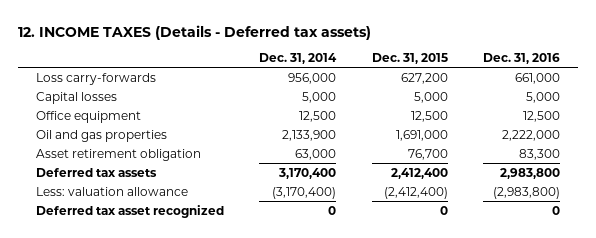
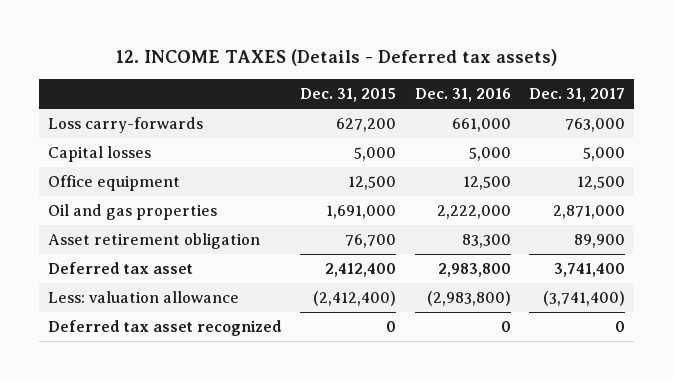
[259,53,338,65] Dec. 31, 2014 -> none
none -> [528,88,625,103] Dec. 31, 2017
[35,167,157,177] Deferred tax assets -> [47,262,193,275] Deferred tax asset

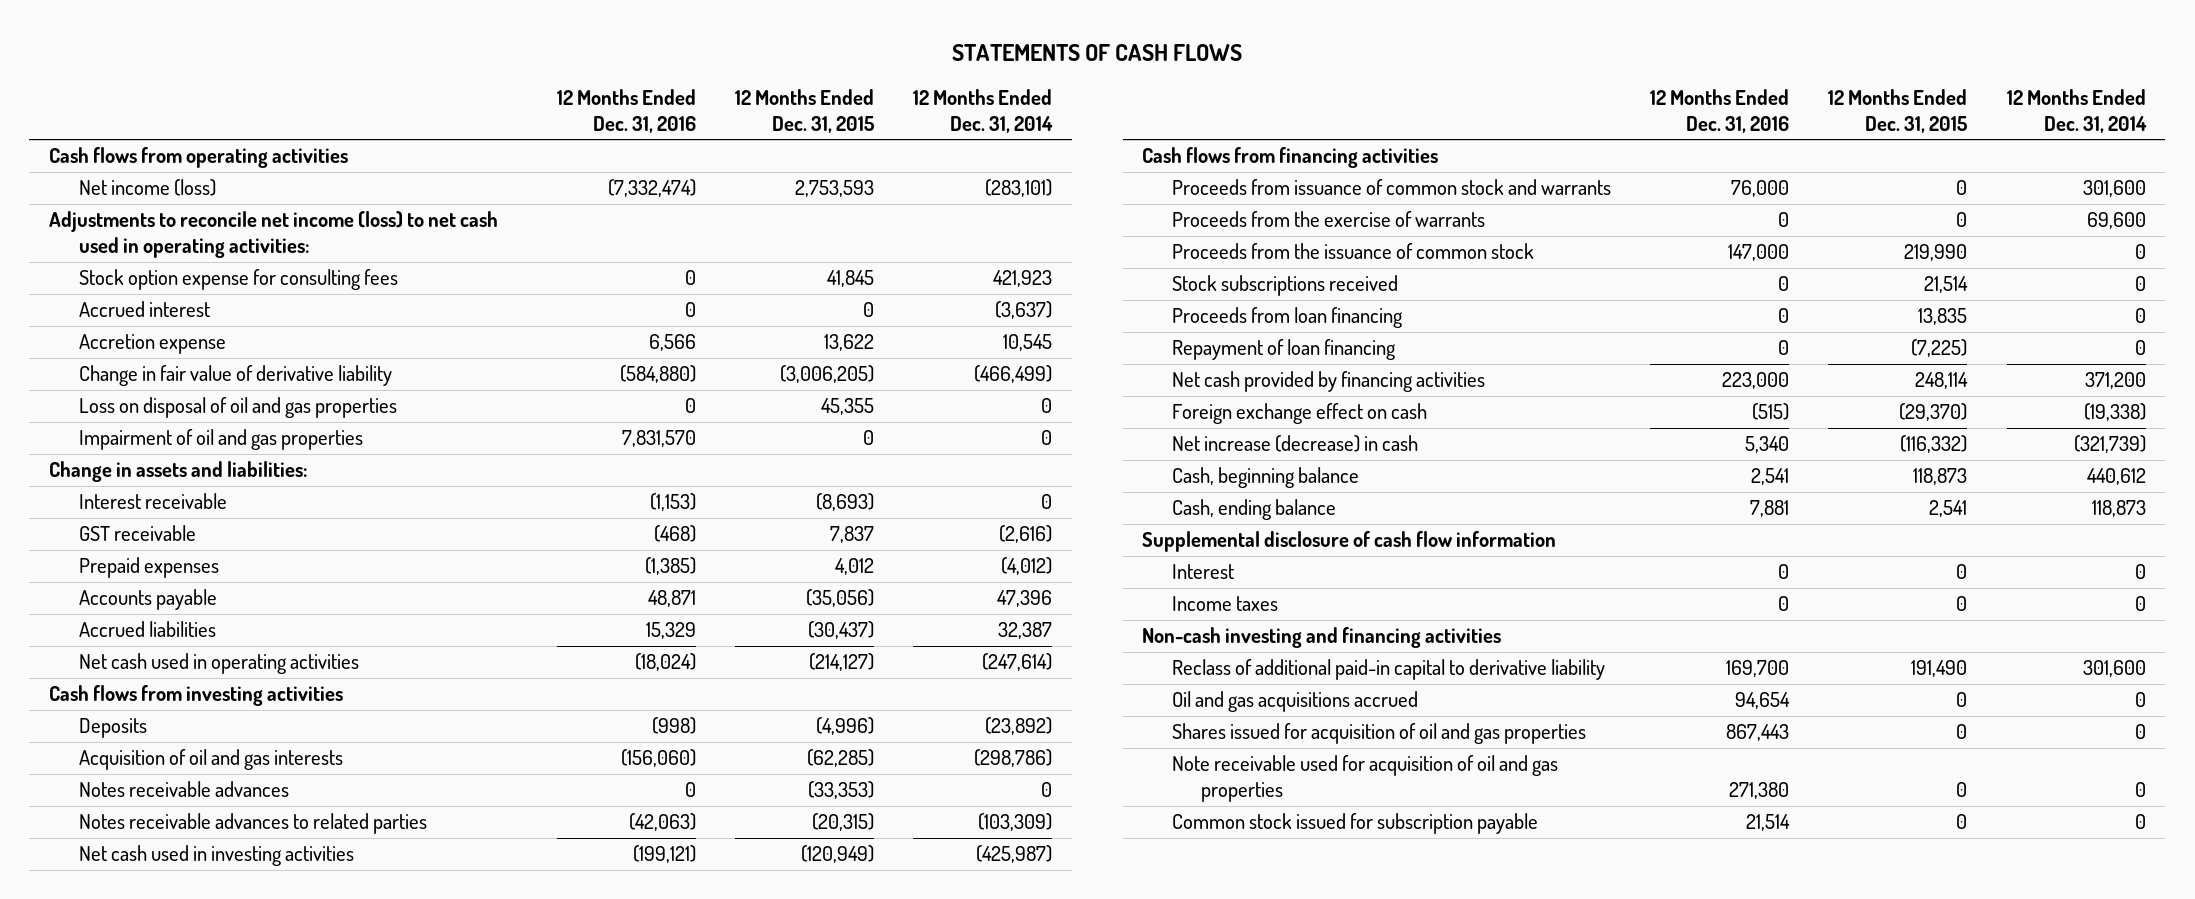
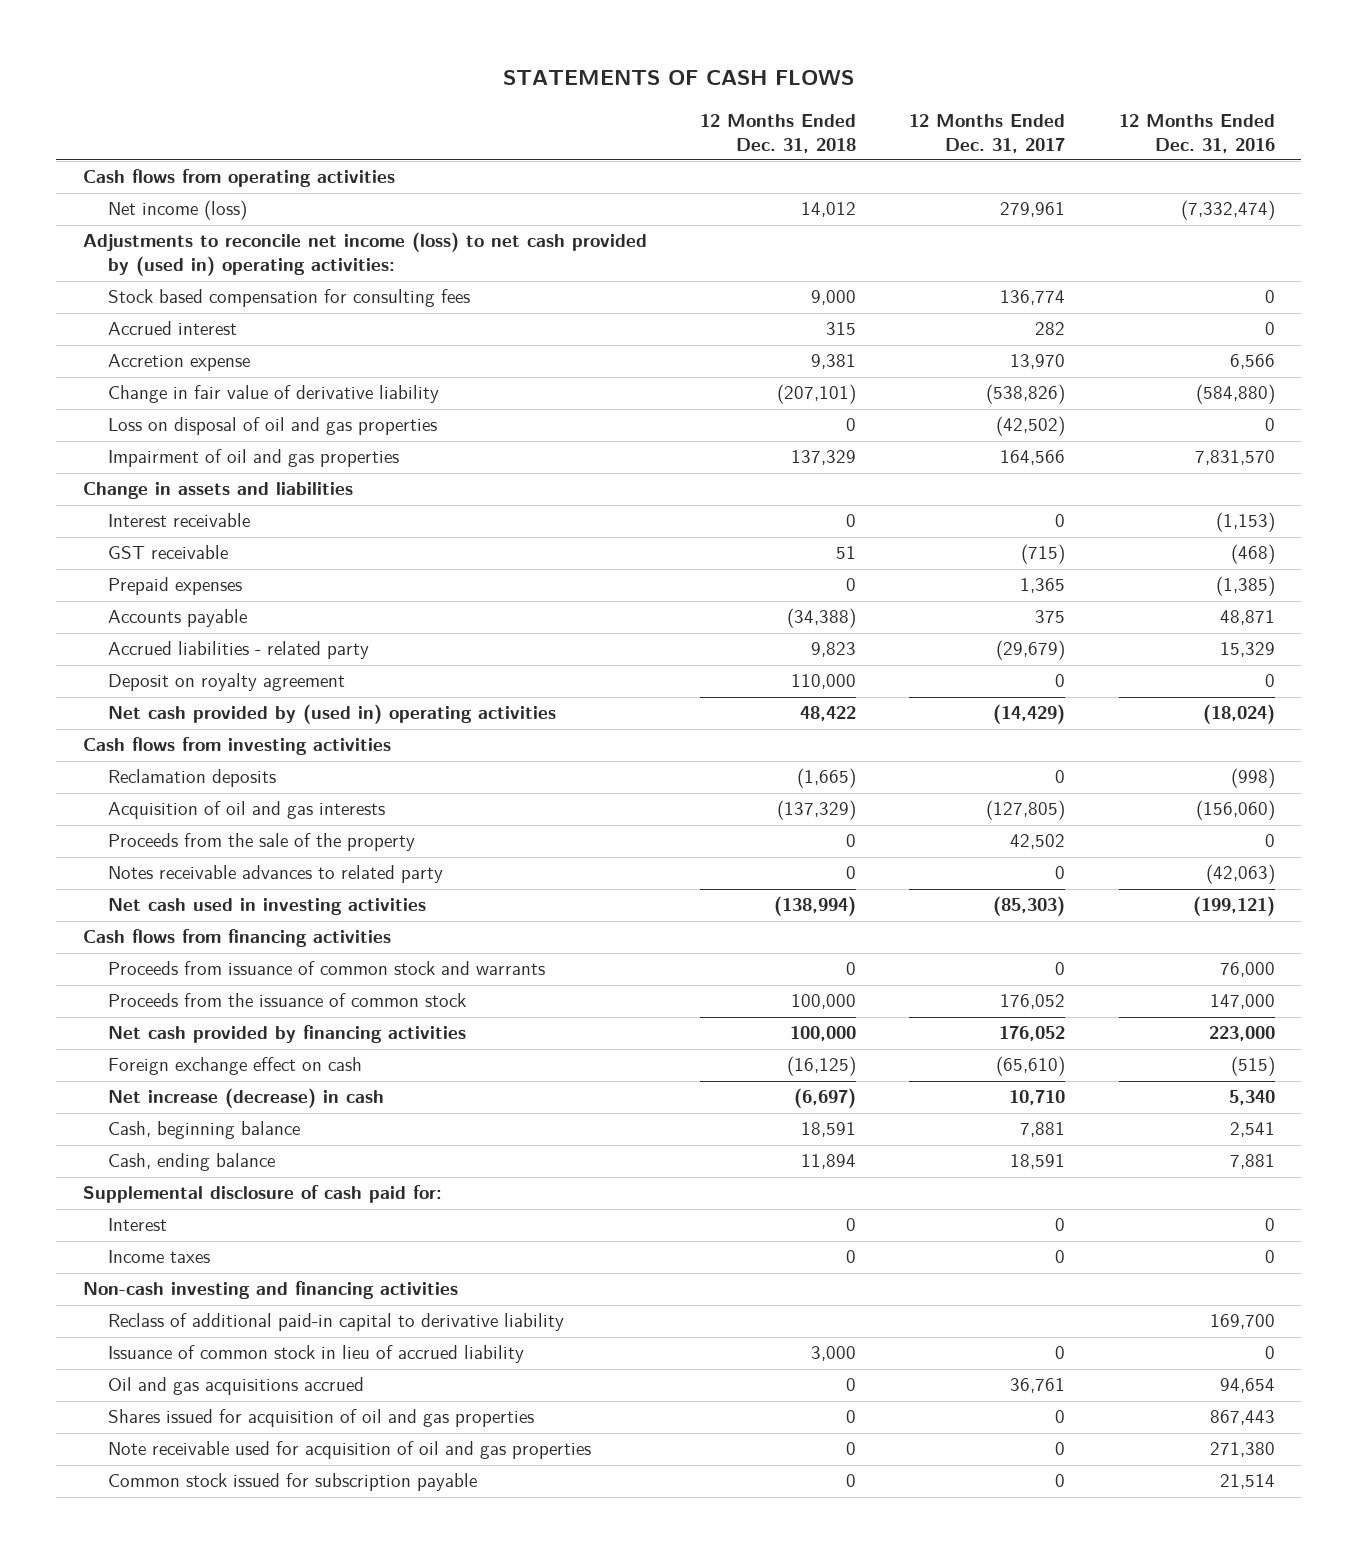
[735,88,875,133] 12 Months Ended Dec. 31, 2015 -> none
[913,88,1054,133] 12 Months Ended Dec. 31, 2014 -> none
none -> [700,113,857,153] 12 Months Ended Dec. 31, 2018
none -> [909,113,1066,153] 12 Months Ended Dec. 31, 2017
[49,211,499,259] Adjustments to reconcile net income (loss) to net cash used in operating activities: -> [82,232,647,277] Adjustments to reconcile net income (loss) to net cash provided by (used in) operating activities:
[78,269,398,291] Stock option expense for consulting fees -> [108,289,471,308] Stock based compensation for consulting fees
[49,461,309,483] Change in assets and liabilities: -> [82,482,353,500] Change in assets and liabilities
[78,621,216,638] Accrued liabilities -> [108,641,370,660] Accrued liabilities - related party
none -> [108,673,346,692] Deposit on royalty agreement
[78,653,359,675] Net cash used in operating activities -> [108,704,557,725] Net cash provided by (used in) operating activities
[78,718,147,739] Deposits -> [108,769,277,788] Reclamation deposits
[78,781,289,798] Notes receivable advances -> none
none -> [108,833,416,852] Proceeds from the sale of the property
[78,813,427,835] Notes receivable advances to related parties -> [108,865,444,884] Notes receivable advances to related party
[1171,211,1485,228] Proceeds from the exercise of warrants -> none
[1171,275,1398,297] Stock subscriptions received -> none
[1171,307,1403,329] Proceeds from loan financing -> none
[1171,339,1396,361] Repayment of loan financing -> none
[1142,531,1557,553] Supplemental disclosure of cash flow information -> [82,1185,442,1204] Supplemental disclosure of cash paid for:
none -> [108,1345,525,1364] Issuance of common stock in lieu of accrued liability

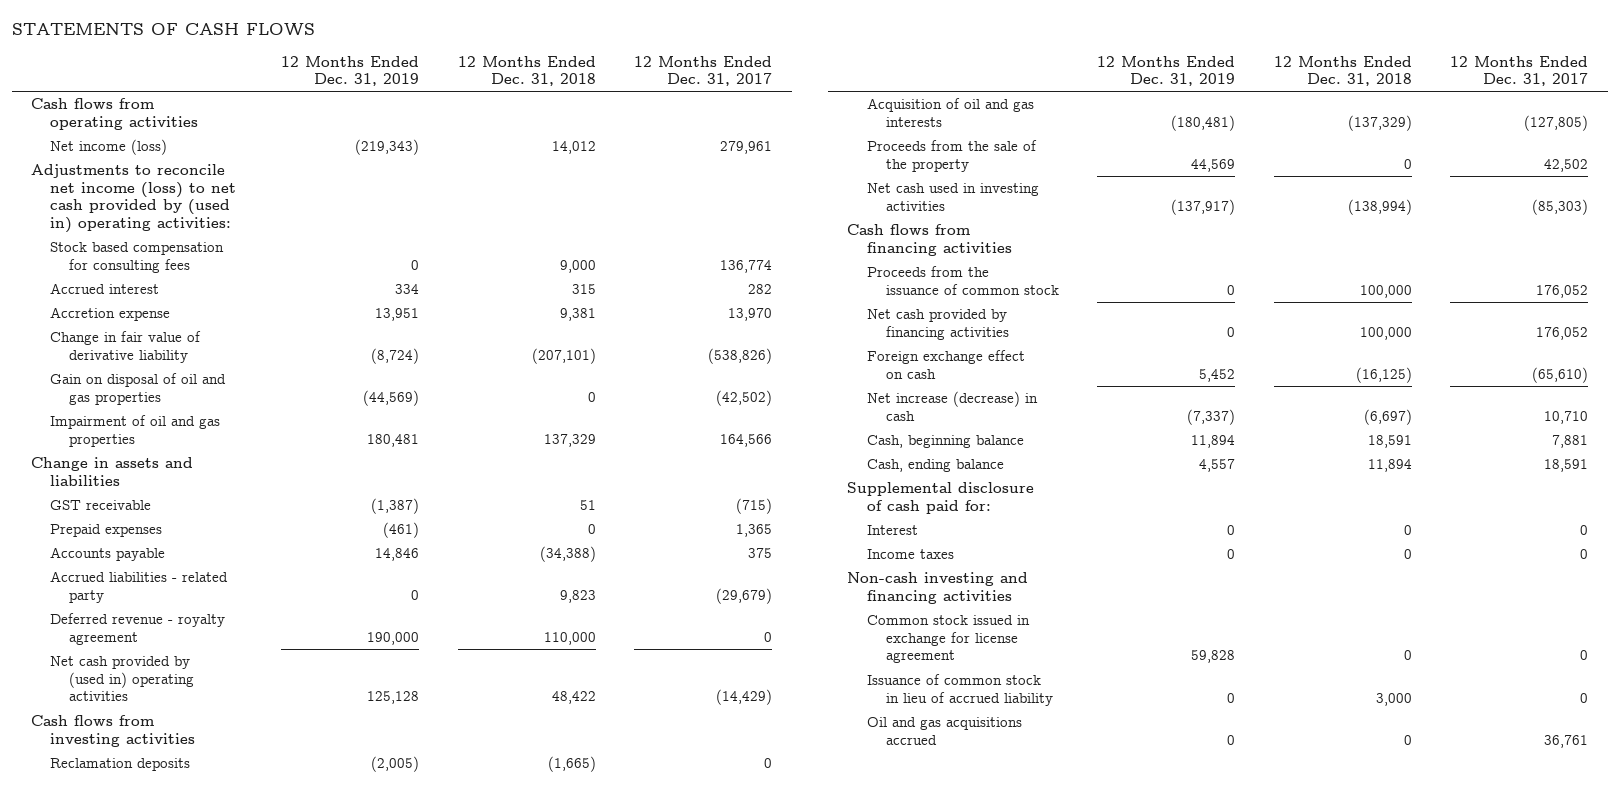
[1118,113,1275,153] 12 Months Ended Dec. 31, 2016 -> none
none -> [281,55,420,87] 12 Months Ended Dec. 31, 2019
[108,417,438,436] Loss on disposal of oil and gas properties -> [50,373,227,405] Gain on disposal of oil and gas properties
[108,513,251,528] Interest receivable -> none
[108,673,346,692] Deposit on royalty agreement -> none
none -> [50,613,226,645] Deferred revenue - royalty agreement
[108,865,444,884] Notes receivable advances to related party -> none
[108,961,546,976] Proceeds from issuance of common stock and warrants -> none
[108,1313,565,1332] Reclass of additional paid-in capital to derivative liability -> none
none -> [866,615,1030,664] Common stock issued in exchange for license agreement
[108,1409,535,1428] Shares issued for acquisition of oil and gas properties -> none
[108,1441,592,1460] Note receivable used for acquisition of oil and gas properties -> none
[108,1473,478,1492] Common stock issued for subscription payable -> none

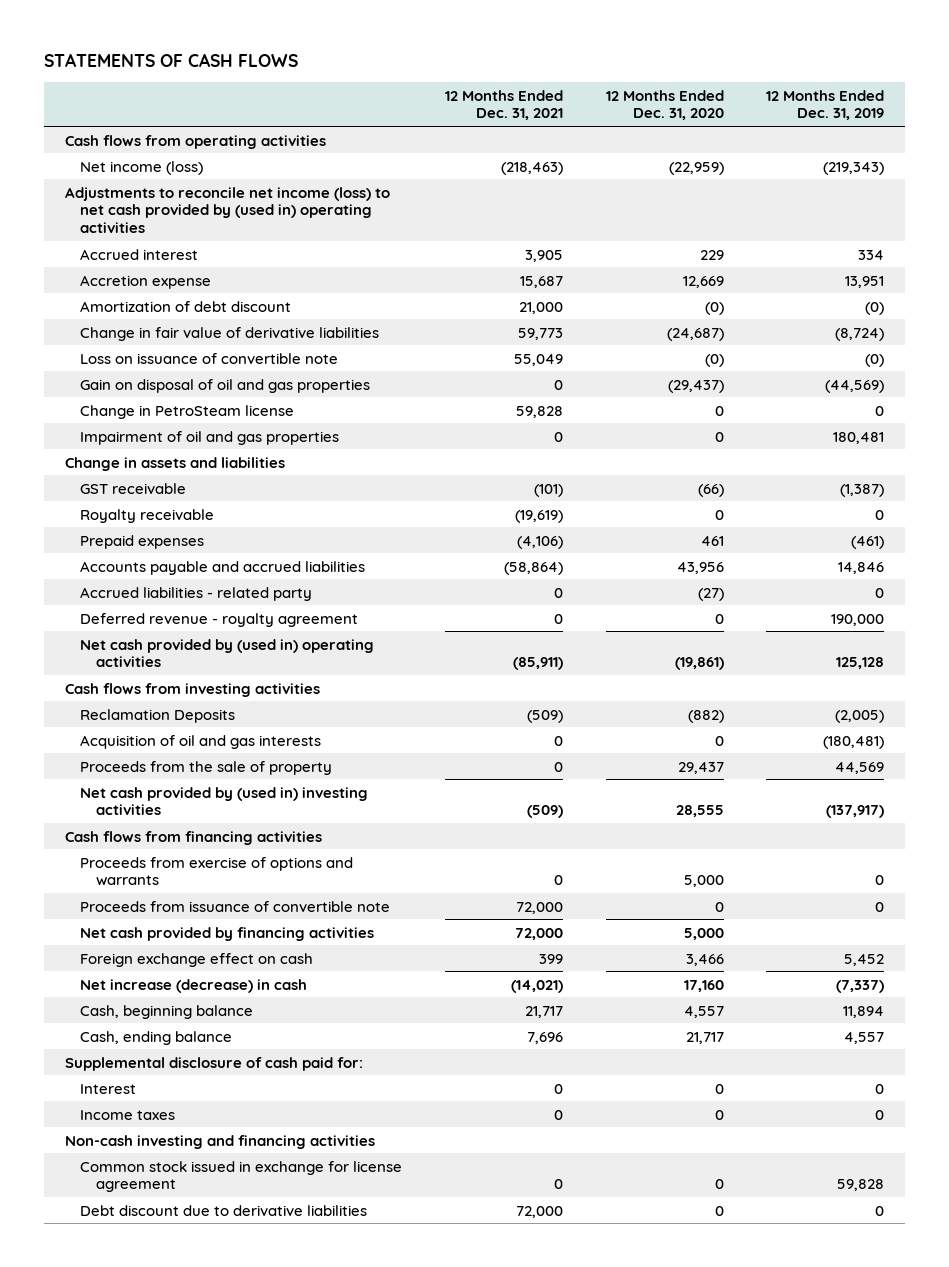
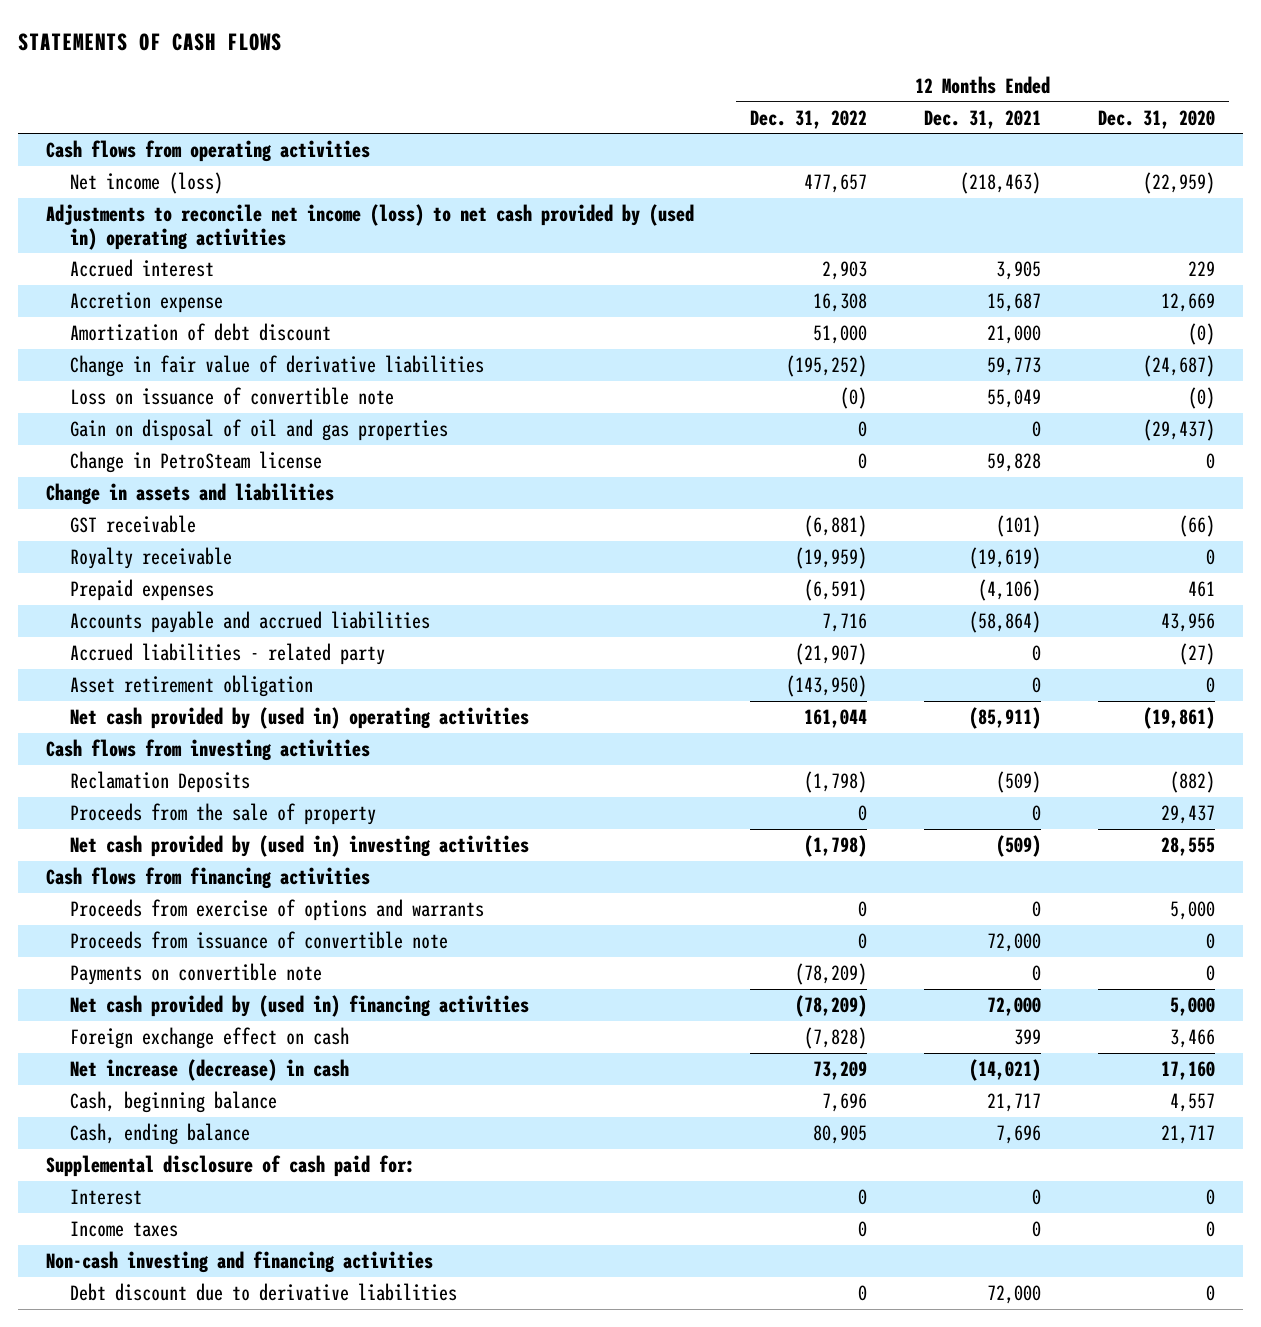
[766,89,885,121] 12 Months Ended Dec. 31, 2019 -> none
none -> [750,109,868,129] Dec. 31, 2022
[80,430,340,445] Impairment of oil and gas properties -> none
[80,612,359,627] Deferred revenue - royalty agreement -> none
none -> [70,675,314,698] Asset retirement obligation
[80,734,322,749] Acquisition of oil and gas interests -> none
none -> [70,963,323,986] Payments on convertible note
[80,926,375,941] Net cash provided by financing activities -> [70,995,530,1018] Net cash provided by (used in) financing activities
[80,1160,403,1193] Common stock issued in exchange for license agreement -> none

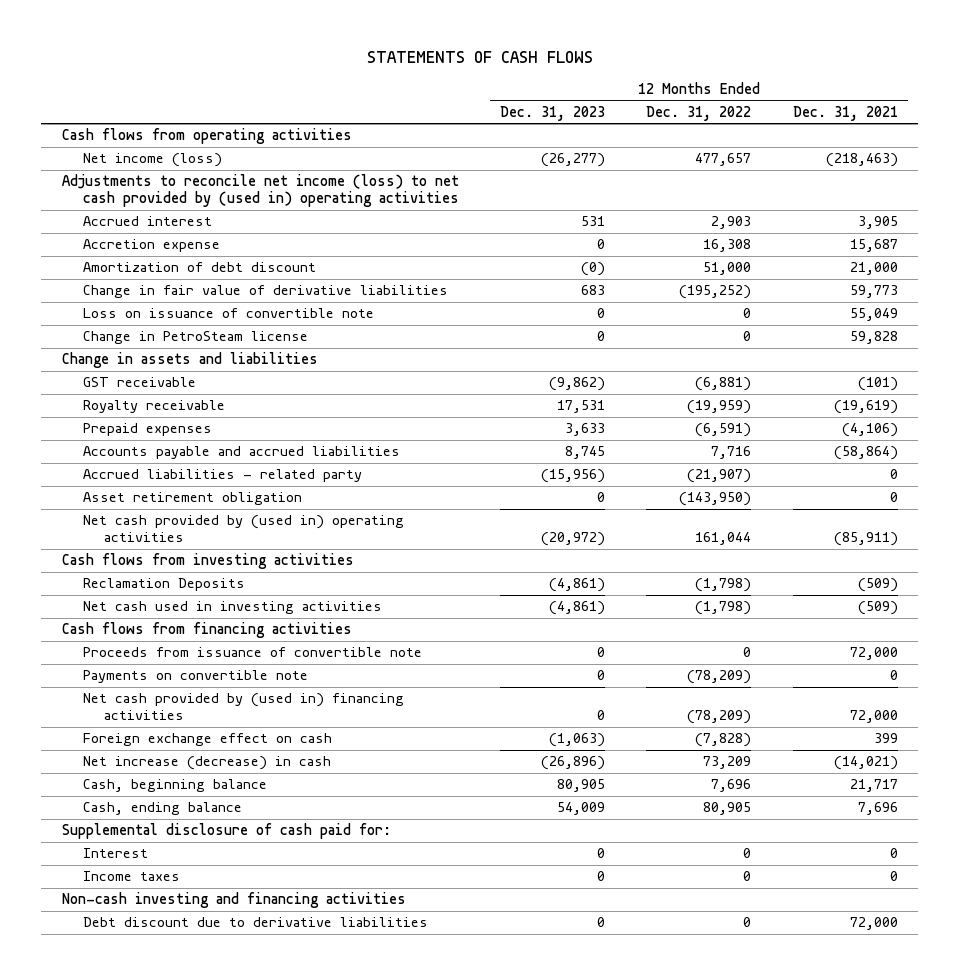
[1097,109,1215,129] Dec. 31, 2020 -> none
none -> [500,105,606,121] Dec. 31, 2023
[70,419,449,442] Gain on disposal of oil and gas properties -> none
[840,387,868,410] (0) -> [743,308,752,319] 0
[70,803,377,826] Proceeds from the sale of property -> none
[70,835,530,858] Net cash provided by (used in) investing activities -> [83,601,383,615] Net cash used in investing activities
[70,899,485,922] Proceeds from exercise of options and warrants -> none

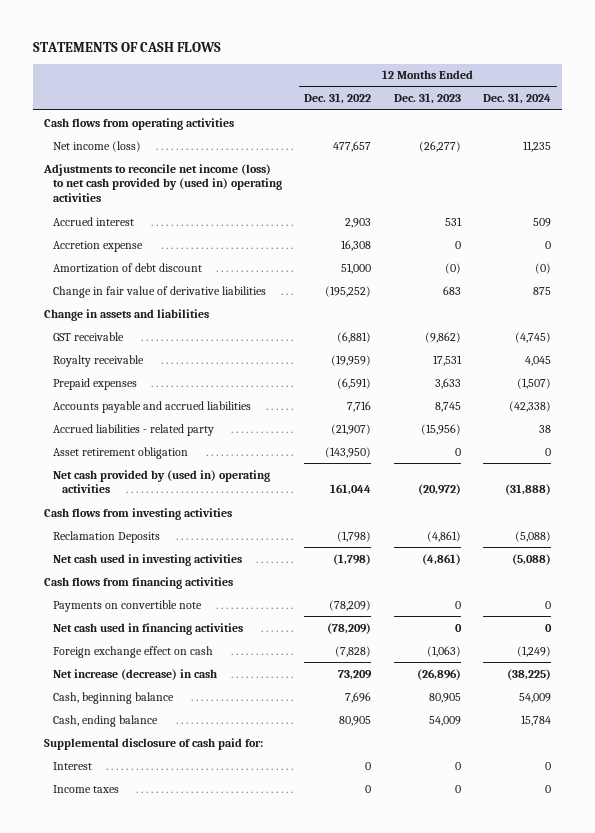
[792,105,898,121] Dec. 31, 2021 -> none
none -> [483,93,552,105] Dec. 31, 2024
[83,308,375,319] Loss on issuance of convertible note -> none
[83,331,309,345] Change in PetroSteam license -> none
[83,647,423,658] Proceeds from issuance of convertible note -> none
[83,693,405,721] Net cash provided by (used in) financing activities -> [52,622,243,635] Net cash used in financing activities
[61,892,406,909] Non-cash investing and financing activities -> none
[83,917,429,928] Debt discount due to derivative liabilities -> none

